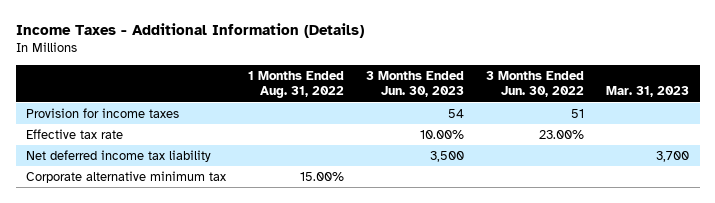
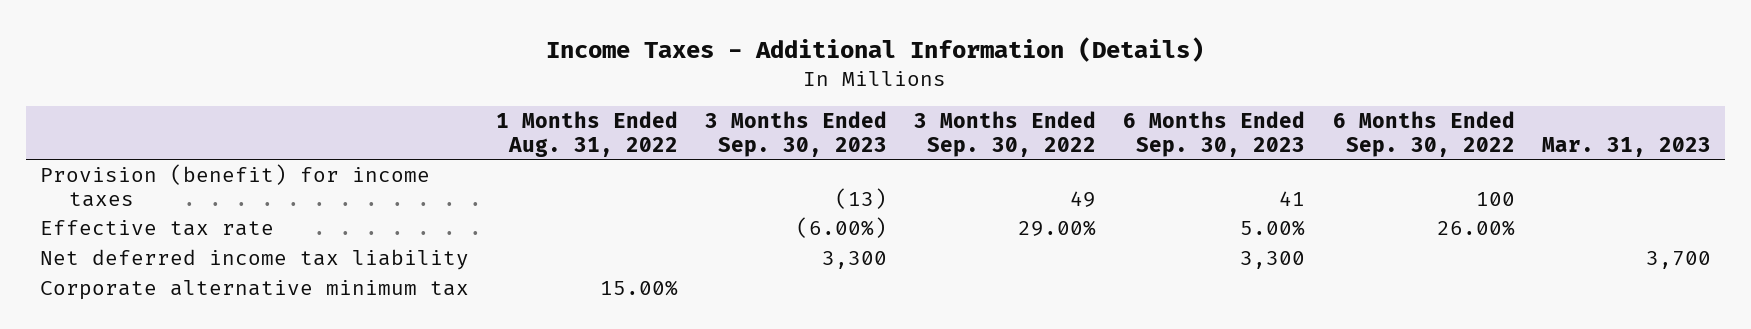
[366,70,465,98] 3 Months Ended Jun. 30, 2023 -> none
[485,70,584,98] 3 Months Ended Jun. 30, 2022 -> none
none -> [705,111,888,157] 3 Months Ended Sep. 30, 2023
none -> [914,111,1097,157] 3 Months Ended Sep. 30, 2022
none -> [1123,111,1306,157] 6 Months Ended Sep. 30, 2023
none -> [1332,111,1515,157] 6 Months Ended Sep. 30, 2022
[26,107,180,118] Provision for income taxes -> [39,163,430,207] Provision (benefit) for income taxes

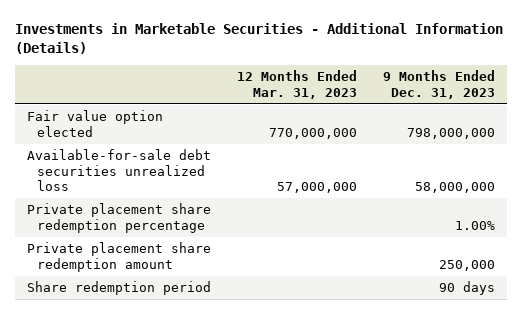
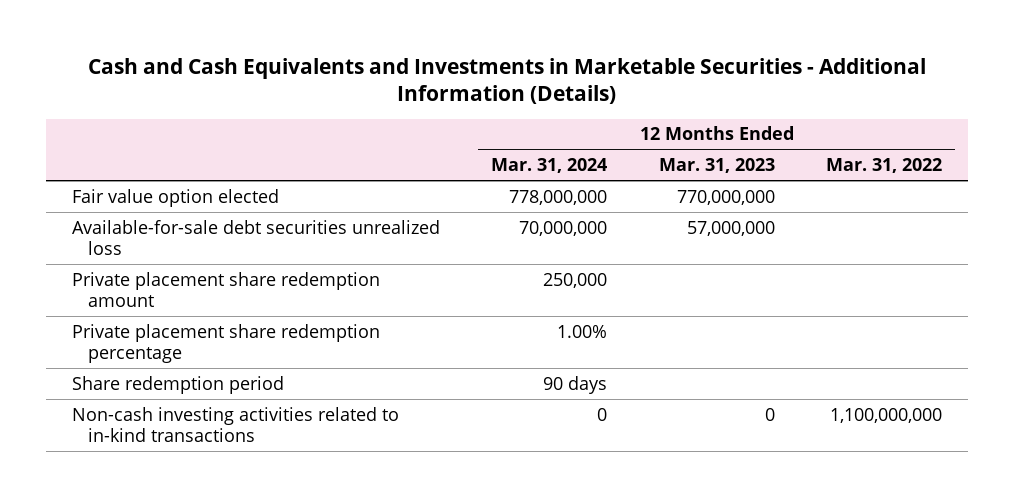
[14,22,503,54] Investments in Marketable Securities - Additional Information (Details) -> [88,57,927,105] Cash and Cash Equivalents and Investments in Marketable Securities - Additional Information (Details)
[382,70,495,99] 9 Months Ended Dec. 31, 2023 -> none
none -> [491,158,608,174] Mar. 31, 2024
none -> [826,158,943,174] Mar. 31, 2022
[27,203,212,233] Private placement share redemption percentage -> [71,323,380,364] Private placement share redemption percentage
none -> [71,406,399,443] Non-cash investing activities related to in-kind transactions

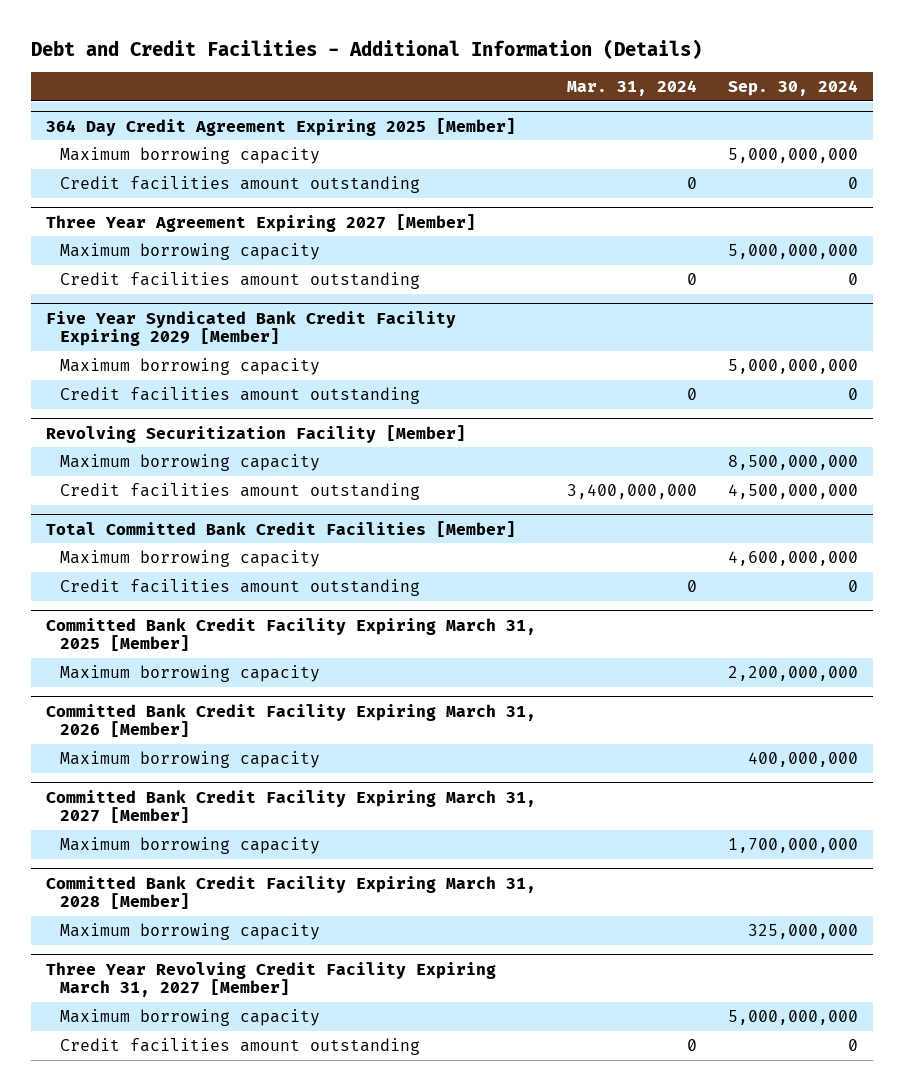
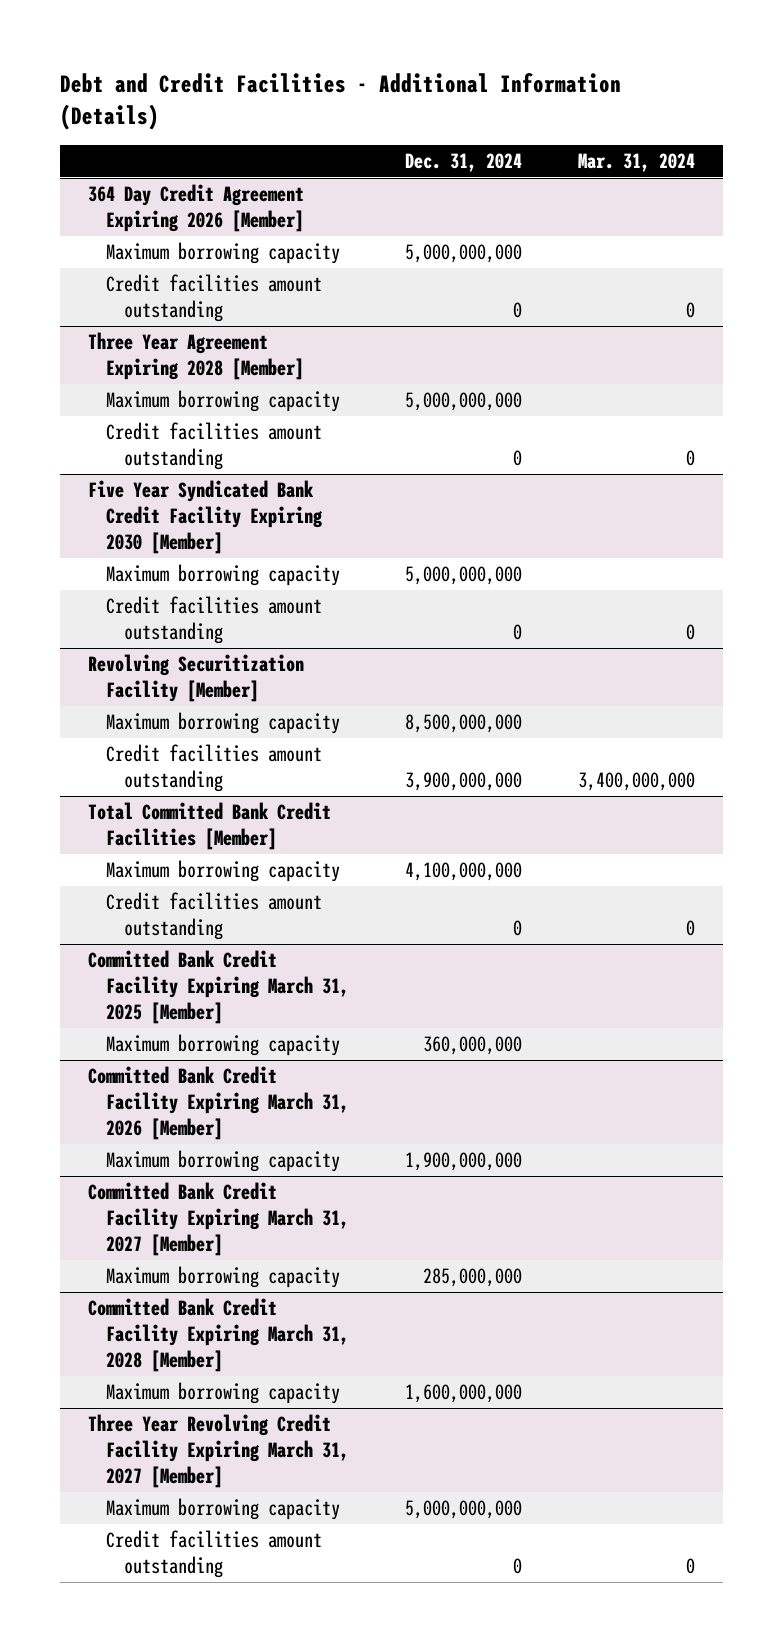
[727,79,858,96] Sep. 30, 2024 -> none
none -> [405,153,523,173] Dec. 31, 2024
[46,117,517,136] 364 Day Credit Agreement Expiring 2025 [Member] -> [88,184,305,233] 364 Day Credit Agreement Expiring 2026 [Member]
[46,213,477,232] Three Year Agreement Expiring 2027 [Member] -> none
[59,243,320,261] Maximum borrowing capacity -> none
[59,272,420,290] Credit facilities amount outstanding -> none
[46,310,457,347] Five Year Syndicated Bank Credit Facility Expiring 2029 [Member] -> none
[59,358,320,376] Maximum borrowing capacity -> none
[59,387,420,405] Credit facilities amount outstanding -> none
none -> [88,332,305,381] Three Year Agreement Expiring 2028 [Member]
none -> [106,390,341,413] Maximum borrowing capacity
none -> [106,422,323,471] Credit facilities amount outstanding
none -> [88,480,324,555] Five Year Syndicated Bank Credit Facility Expiring 2030 [Member]
none -> [106,564,341,587] Maximum borrowing capacity
none -> [106,596,323,645] Credit facilities amount outstanding

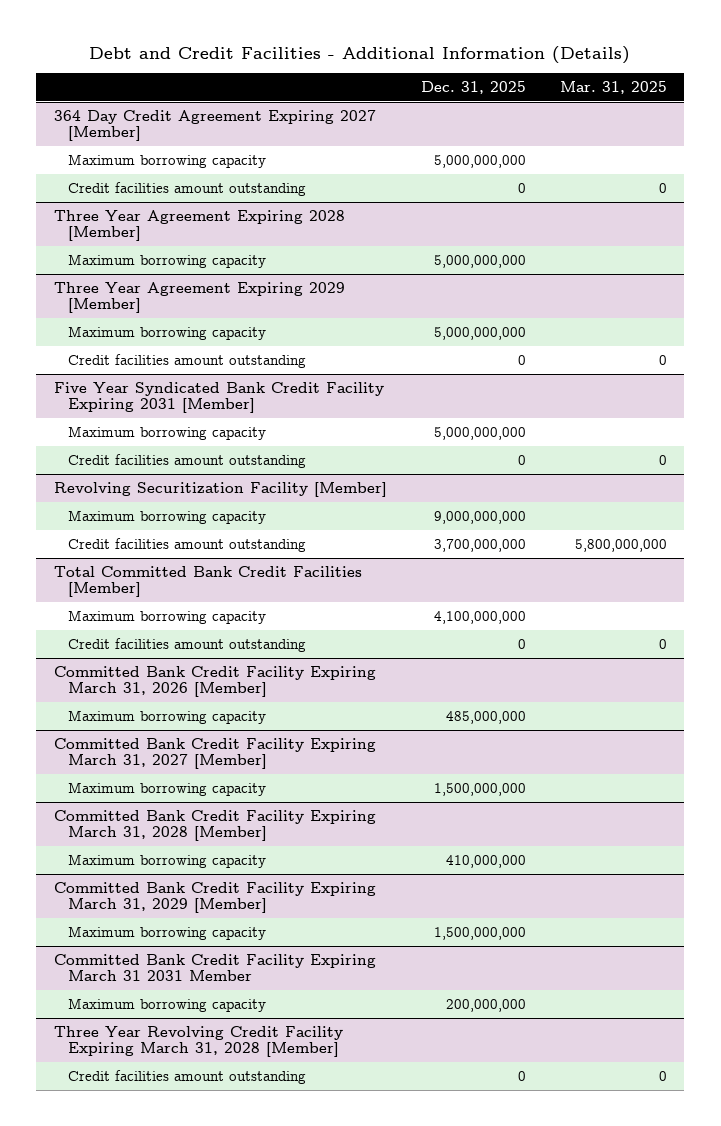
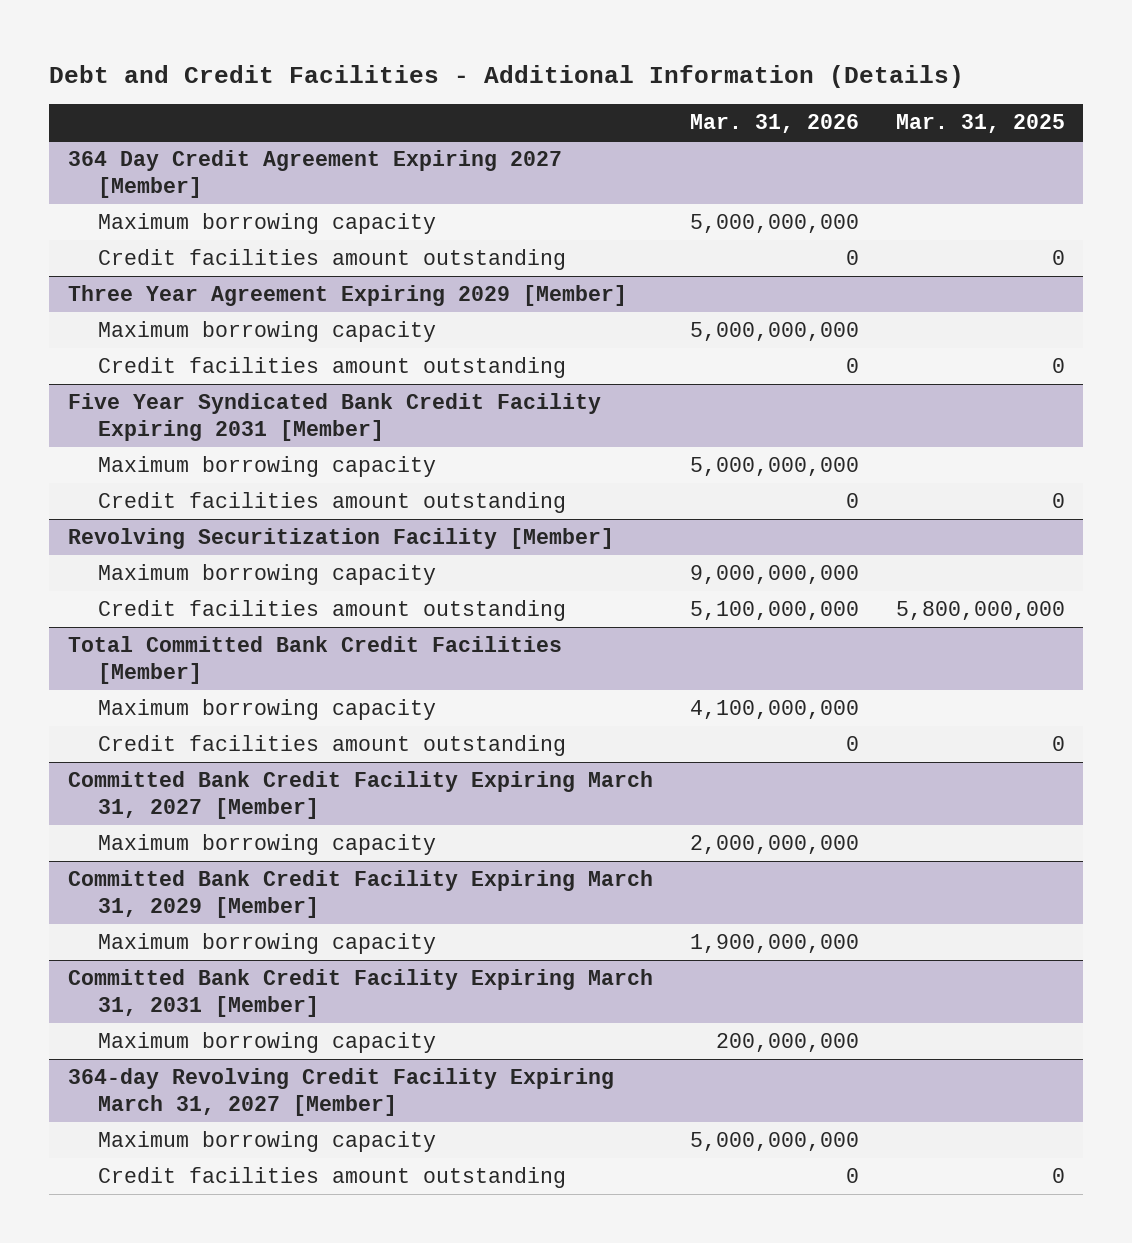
[420,81,526,95] Dec. 31, 2025 -> none
none -> [689,114,859,134] Mar. 31, 2026
[53,209,345,242] Three Year Agreement Expiring 2028 [Member] -> none
[67,253,266,268] Maximum borrowing capacity -> none
[53,665,376,698] Committed Bank Credit Facility Expiring March 31, 2026 [Member] -> none
[67,709,266,724] Maximum borrowing capacity -> none
[53,809,376,842] Committed Bank Credit Facility Expiring March 31, 2028 [Member] -> none
[67,853,266,868] Maximum borrowing capacity -> none
[53,953,376,982] Committed Bank Credit Facility Expiring March 31 2031 Member -> [67,968,653,1017] Committed Bank Credit Facility Expiring March 31, 2031 [Member]
[53,1025,343,1058] Three Year Revolving Credit Facility Expiring March 31, 2028 [Member] -> none
[67,1069,306,1084] Credit facilities amount outstanding -> none
none -> [67,1067,614,1116] 364-day Revolving Credit Facility Expiring March 31, 2027 [Member]
none -> [98,1130,437,1152] Maximum borrowing capacity
none -> [98,1166,567,1188] Credit facilities amount outstanding

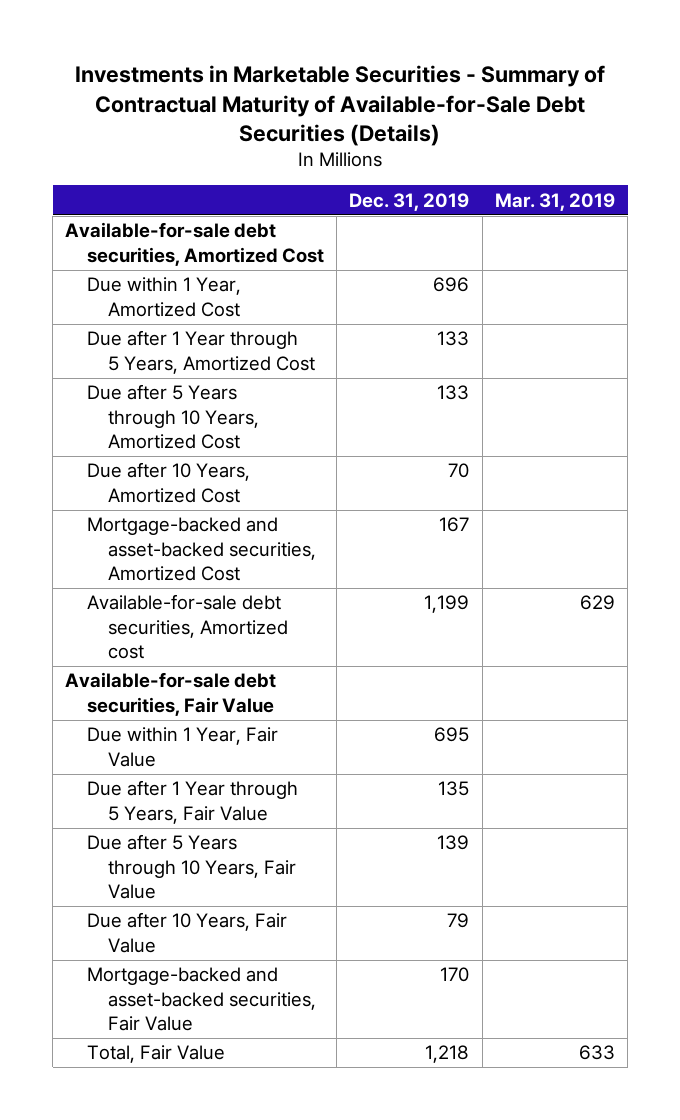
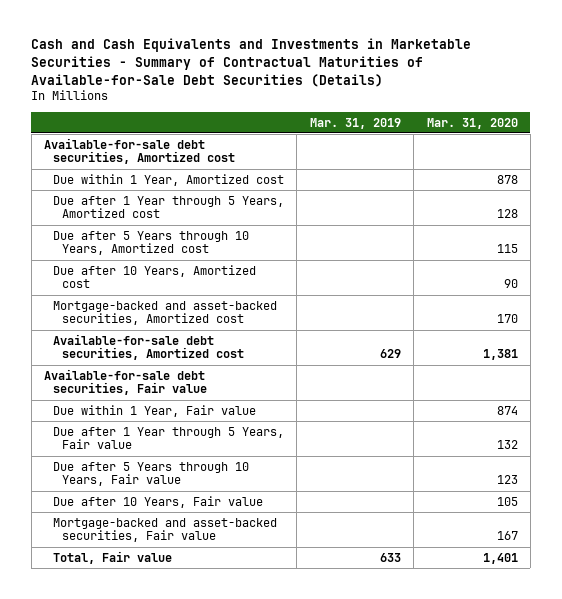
[75,65,606,146] Investments in Marketable Securities - Summary of Contractual Maturity of Available-for-Sale Debt Securities (Details) -> [31,38,472,87] Cash and Cash Equivalents and Investments in Marketable Securities - Summary of Contractual Maturities of Available-for-Sale Debt Securities (Details)
[349,192,470,211] Dec. 31, 2019 -> none
none -> [426,117,518,129] Mar. 31, 2020
[65,222,324,266] Available-for-sale debt securities, Amortized Cost -> [44,137,236,165] Available-for-sale debt securities, Amortized cost
[86,277,241,317] Due within 1 Year, Amortized Cost -> [53,173,285,186] Due within 1 Year, Amortized cost
[86,330,316,374] Due after 1 Year through 5 Years, Amortized Cost -> [53,195,285,219] Due after 1 Year through 5 Years, Amortized cost
[86,384,260,450] Due after 5 Years through 10 Years, Amortized Cost -> [53,230,250,256] Due after 5 Years through 10 Years, Amortized cost
[86,462,250,503] Due after 10 Years, Amortized Cost -> [53,264,257,289] Due after 10 Years, Amortized cost
[86,517,317,582] Mortgage-backed and asset-backed securities, Amortized Cost -> [53,300,278,326] Mortgage-backed and asset-backed securities, Amortized cost
[65,672,277,716] Available-for-sale debt securities, Fair Value -> [44,368,208,396] Available-for-sale debt securities, Fair value
[86,727,278,767] Due within 1 Year, Fair Value -> [53,404,257,417] Due within 1 Year, Fair value
[86,780,298,824] Due after 1 Year through 5 Years, Fair Value -> [53,426,285,450] Due after 1 Year through 5 Years, Fair value
[86,834,297,900] Due after 5 Years through 10 Years, Fair Value -> [53,461,250,487] Due after 5 Years through 10 Years, Fair value
[86,912,287,953] Due after 10 Years, Fair Value -> [53,495,264,508] Due after 10 Years, Fair value
[86,967,317,1032] Mortgage-backed and asset-backed securities, Fair Value -> [53,517,278,543] Mortgage-backed and asset-backed securities, Fair value
[86,1045,225,1064] Total, Fair Value -> [53,550,173,564] Total, Fair value

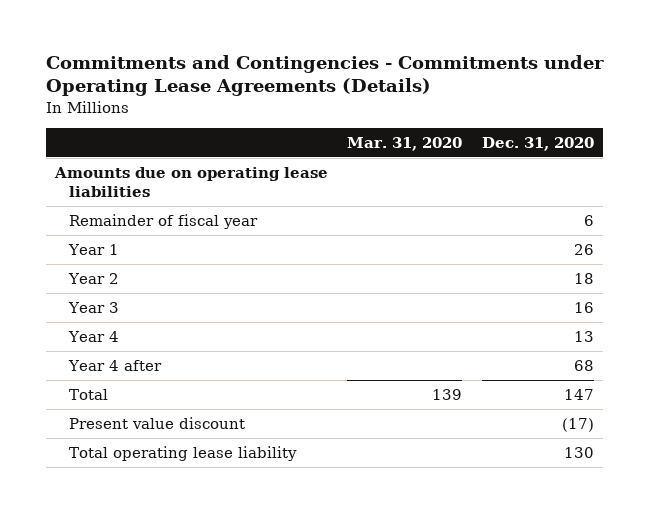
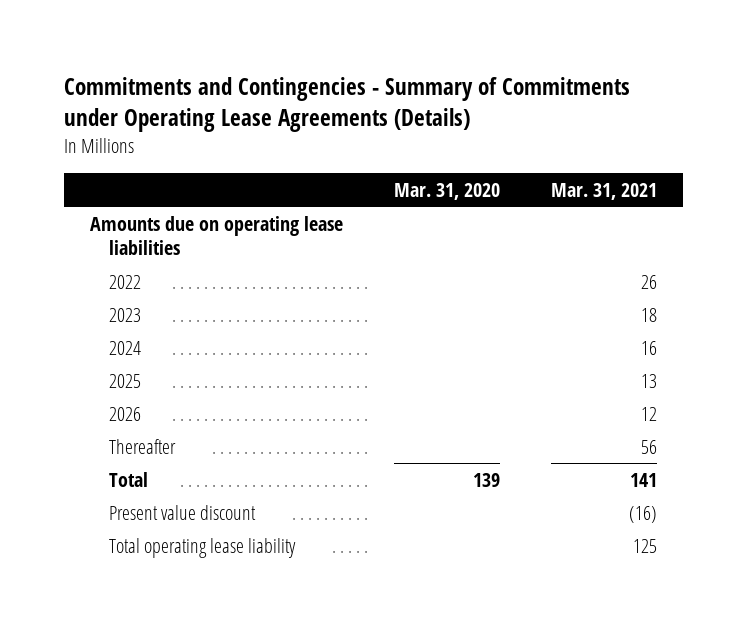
[45,54,604,97] Commitments and Contingencies - Commitments under Operating Lease Agreements (Details) -> [64,77,631,133] Commitments and Contingencies - Summary of Commitments under Operating Lease Agreements (Details)
[481,136,594,151] Dec. 31, 2020 -> none
none -> [551,182,658,200] Mar. 31, 2021
[68,213,258,229] Remainder of fiscal year -> none
[67,359,162,371] Year 4 after -> none
[67,243,119,255] Year 1 -> [109,274,142,289] 2022
[67,272,119,284] Year 2 -> [109,307,142,322] 2023
[67,301,119,313] Year 3 -> [109,340,142,355] 2024
[67,330,119,342] Year 4 -> [109,373,142,388] 2025
none -> [109,406,142,421] 2026
none -> [109,438,177,454] Thereafter

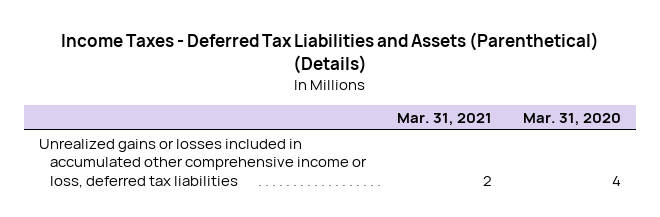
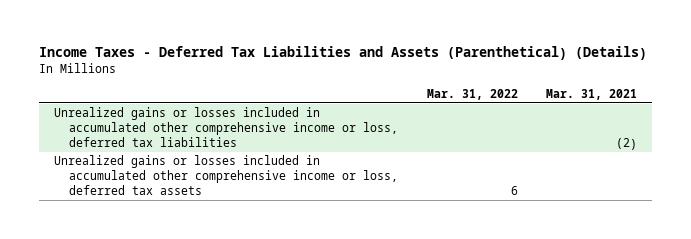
[522,113,621,127] Mar. 31, 2020 -> none
none -> [426,88,518,100] Mar. 31, 2022
[482,176,492,187] 2 -> [616,137,638,150] (2)
none -> [53,155,398,195] Unrealized gains or losses included in accumulated other comprehensive income or loss, deferred tax assets

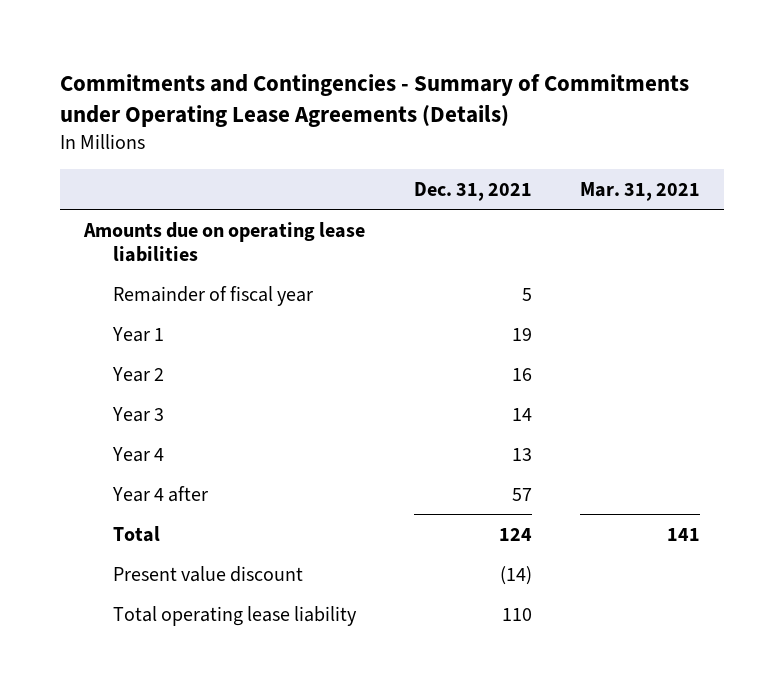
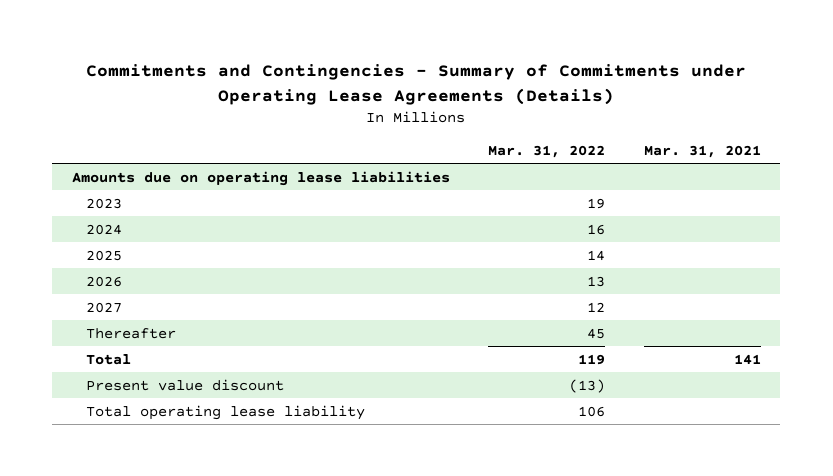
[413,182,532,202] Dec. 31, 2021 -> none
none -> [488,144,606,158] Mar. 31, 2022
[112,285,313,306] Remainder of fiscal year -> none
[111,485,208,502] Year 4 after -> none
[111,326,164,342] Year 1 -> [86,197,123,209] 2023
[111,366,164,382] Year 2 -> [86,223,123,235] 2024
[111,406,164,422] Year 3 -> [86,249,123,261] 2025
[111,446,164,462] Year 4 -> [86,275,123,287] 2026
none -> [86,301,123,313] 2027
none -> [86,327,177,339] Thereafter

